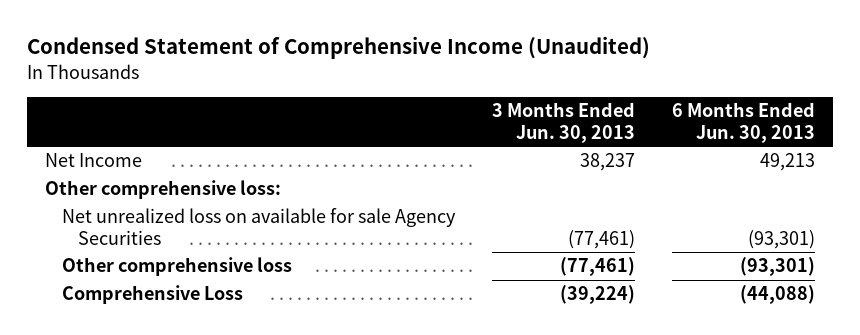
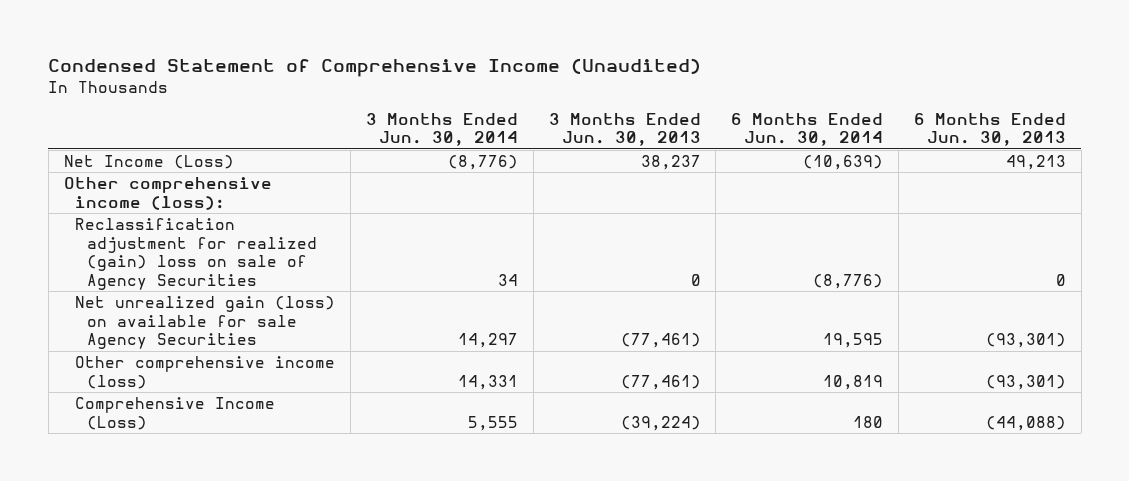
none -> [365,112,518,147] 3 Months Ended Jun. 30, 2014
none -> [731,112,884,147] 6 Months Ended Jun. 30, 2014
[45,153,143,168] Net Income -> [63,154,234,169] Net Income (Loss)
[45,180,282,200] Other comprehensive loss: -> [63,176,272,210] Other comprehensive income (loss):
none -> [75,217,317,290] Reclassification adjustment for realized (gain) loss on sale of Agency Securities
[61,208,456,246] Net unrealized loss on available for sale Agency Securities -> [75,295,336,350] Net unrealized gain (loss) on available for sale Agency Securities
[61,257,292,277] Other comprehensive loss -> [75,355,336,389] Other comprehensive income (loss)
[61,285,243,305] Comprehensive Loss -> [75,396,276,430] Comprehensive Income (Loss)

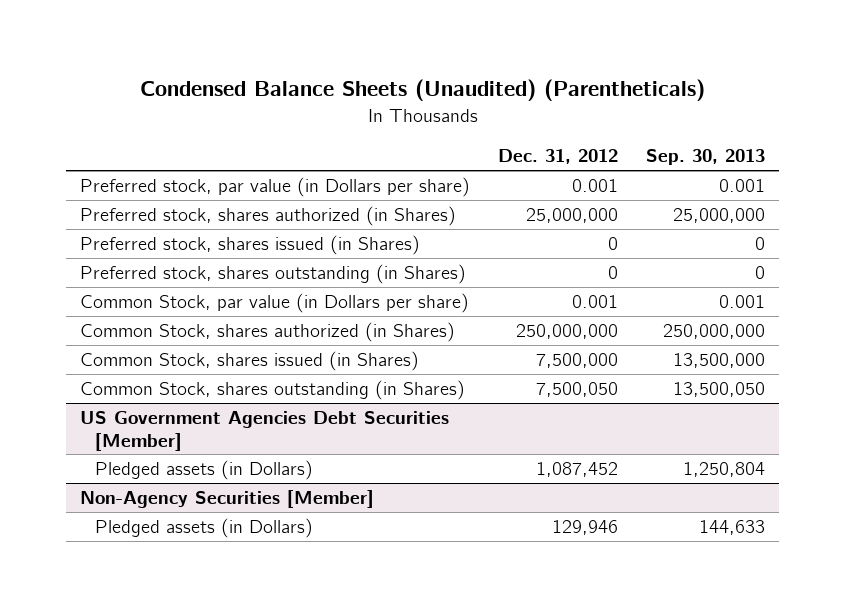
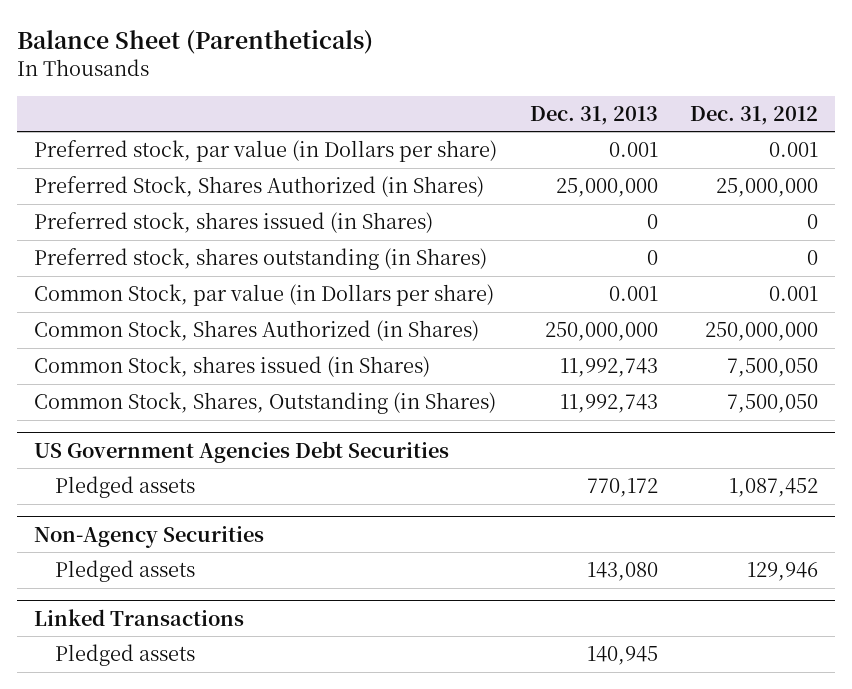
[139,79,705,102] Condensed Balance Sheets (Unaudited) (Parentheticals) -> [17,29,374,54] Balance Sheet (Parentheticals)
[646,149,766,166] Sep. 30, 2013 -> none
none -> [529,105,658,125] Dec. 31, 2013
[80,206,457,227] Preferred stock, shares authorized (in Shares) -> [33,176,484,198] Preferred Stock, Shares Authorized (in Shares)
[80,322,456,343] Common Stock, shares authorized (in Shares) -> [33,320,479,342] Common Stock, Shares Authorized (in Shares)
[536,353,619,369] 7,500,000 -> [727,358,819,378] 7,500,050
[80,380,466,401] Common Stock, shares outstanding (in Shares) -> [33,392,496,415] Common Stock, Shares, Outstanding (in Shares)
[80,411,450,451] US Government Agencies Debt Securities [Member] -> [33,440,449,463] US Government Agencies Debt Securities
[95,460,314,481] Plеdgеd assеts (in Dollars) -> [54,476,195,499] Plеdgеd assеts
[80,490,375,509] Non-Agency Securities [Member] -> [33,525,264,548] Non-Agency Securities
[95,518,314,539] Plеdgеd assеts (in Dollars) -> [54,560,195,583] Plеdgеd assеts
none -> [33,608,244,626] Linked Transactions
none -> [54,644,195,667] Plеdgеd assеts

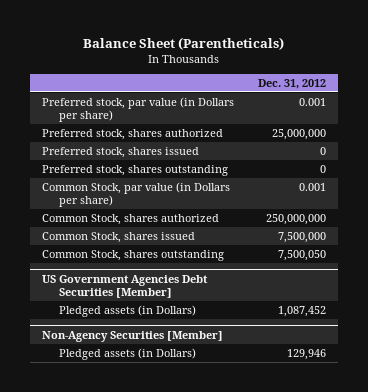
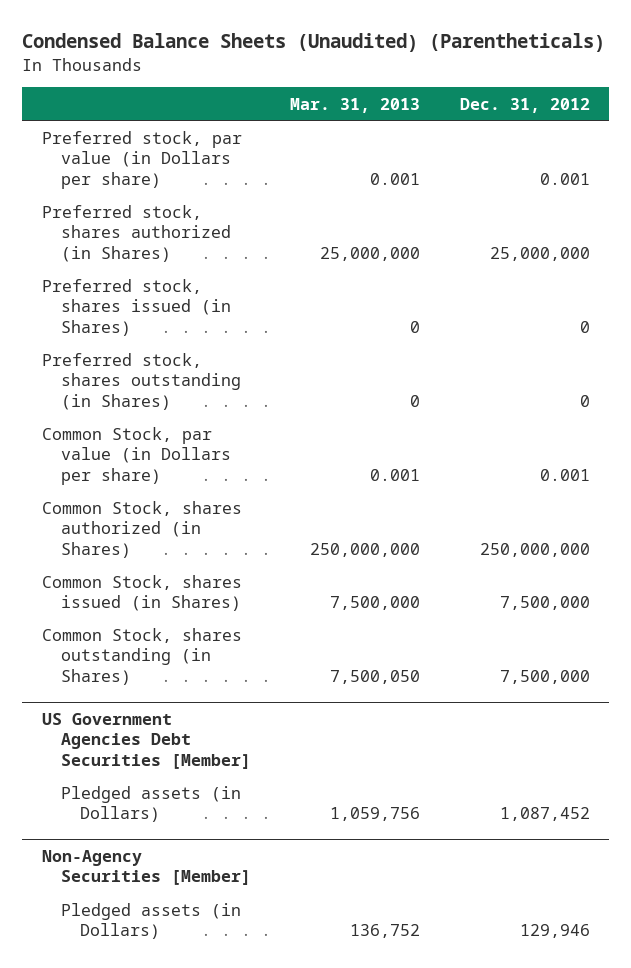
[82,36,284,50] Balance Sheet (Parentheticals) -> [22,33,606,53] Condensed Balance Sheets (Unaudited) (Parentheticals)
none -> [290,97,421,113] Mar. 31, 2013
[42,128,224,140] Preferred stock, shares authorized -> [41,204,231,262] Preferred stock, shares authorized (in Shares)
[42,146,200,158] Preferred stock, shares issued -> [41,278,231,336] Preferred stock, shares issued (in Shares)
[42,164,229,176] Preferred stock, shares outstanding -> [41,352,241,410] Preferred stock, shares outstanding (in Shares)
[42,213,220,225] Common Stock, shares authorized -> [41,500,242,558] Common Stock, shares authorized (in Shares)
[42,231,196,243] Common Stock, shares issued -> [41,574,242,612] Common Stock, shares issued (in Shares)
[42,249,225,261] Common Stock, shares outstanding -> [41,627,242,685] Common Stock, shares outstanding (in Shares)
[277,249,326,261] 7,500,050 -> [499,669,590,684] 7,500,000

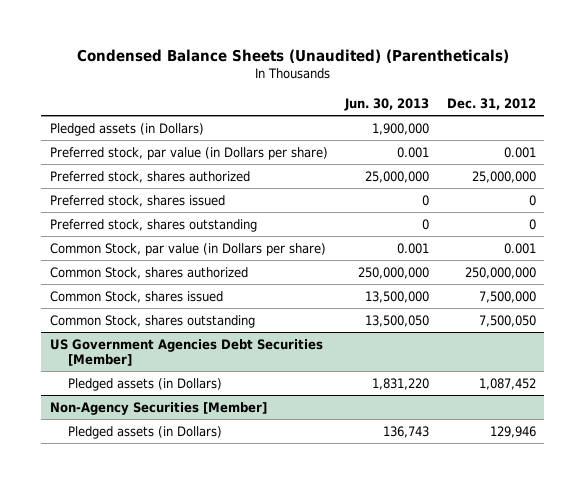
[290,97,421,113] Mar. 31, 2013 -> none
none -> [344,97,430,111] Jun. 30, 2013
none -> [49,122,204,136] Plеdgеd assеts (in Dollars)
[41,204,231,262] Preferred stock, shares authorized (in Shares) -> [49,170,250,183] Preferred stock, shares authorized
[41,278,231,336] Preferred stock, shares issued (in Shares) -> [49,194,225,207] Preferred stock, shares issued
[41,352,241,410] Preferred stock, shares outstanding (in Shares) -> [49,218,257,232] Preferred stock, shares outstanding
[41,500,242,558] Common Stock, shares authorized (in Shares) -> [49,266,248,279] Common Stock, shares authorized
[41,574,242,612] Common Stock, shares issued (in Shares) -> [49,290,223,303] Common Stock, shares issued
[41,627,242,685] Common Stock, shares outstanding (in Shares) -> [49,314,255,328] Common Stock, shares outstanding
[499,669,590,684] 7,500,000 -> [478,314,536,327] 7,500,050

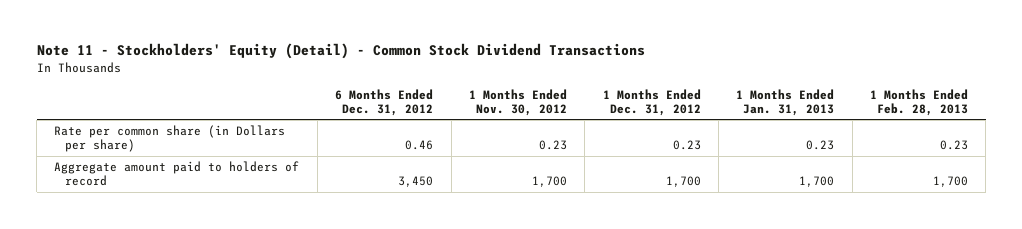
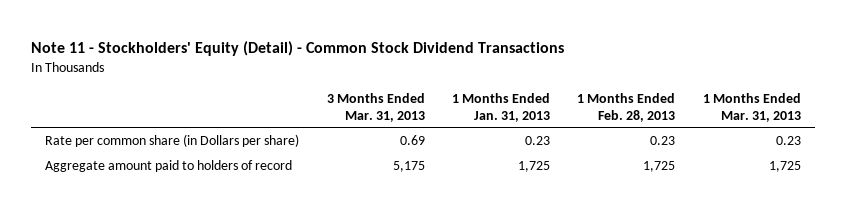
[335,88,434,117] 6 Months Ended Dec. 31, 2012 -> none
[468,88,567,117] 1 Months Ended Nov. 30, 2012 -> none
[602,88,701,117] 1 Months Ended Dec. 31, 2012 -> none
none -> [326,92,425,122] 3 Months Ended Mar. 31, 2013
none -> [702,92,801,122] 1 Months Ended Mar. 31, 2013
[799,176,835,188] 1,700 -> [518,160,551,172] 1,725
[932,176,968,188] 1,700 -> [643,160,676,172] 1,725

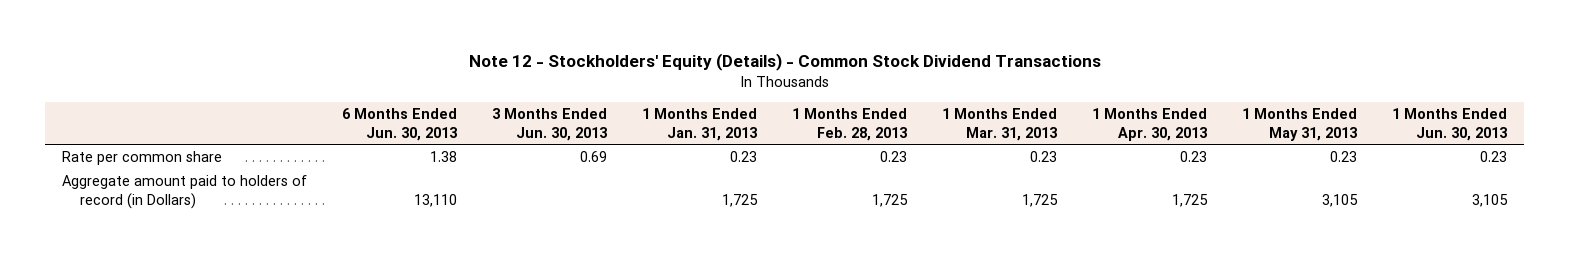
[31,41,565,57] Note 11 - Stockholders' Equity (Detail) - Common Stock Dividend Transactions -> [468,53,1101,72] Note 12 - Stockholders' Equity (Details) - Common Stock Dividend Transactions
[326,92,425,122] 3 Months Ended Mar. 31, 2013 -> none
none -> [342,107,458,141] 6 Months Ended Jun. 30, 2013
none -> [492,107,608,141] 3 Months Ended Jun. 30, 2013
none -> [1091,107,1207,141] 1 Months Ended Apr. 30, 2013
none -> [1241,107,1357,141] 1 Months Ended May 31, 2013
none -> [1391,107,1507,141] 1 Months Ended Jun. 30, 2013
[45,133,300,147] Rate per common share (in Dollars per share) -> [62,151,223,166] Rate per common share
[45,159,293,172] Aggregate amount paid to holders of record -> [62,175,308,209] Aggregate amount paid to holders of record (in Dollars)

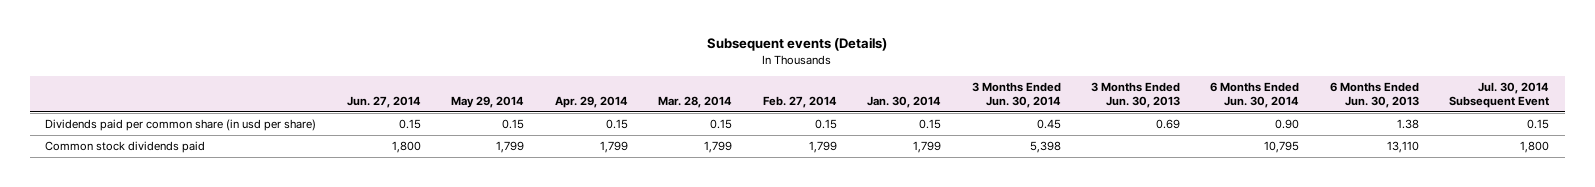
[468,53,1101,72] Note 12 - Stockholders' Equity (Details) - Common Stock Dividend Transactions -> [707,37,888,52] Subsequent events (Details)
[642,107,758,141] 1 Months Ended Jan. 31, 2013 -> none
[792,107,908,141] 1 Months Ended Feb. 28, 2013 -> none
[941,107,1057,141] 1 Months Ended Mar. 31, 2013 -> none
[1091,107,1207,141] 1 Months Ended Apr. 30, 2013 -> none
[1241,107,1357,141] 1 Months Ended May 31, 2013 -> none
[1391,107,1507,141] 1 Months Ended Jun. 30, 2013 -> none
none -> [346,95,421,108] Jun. 27, 2014
none -> [451,95,525,108] May 29, 2014
none -> [554,95,628,108] Apr. 29, 2014
none -> [658,95,733,108] Mar. 28, 2014
none -> [762,95,837,108] Feb. 27, 2014
none -> [867,95,942,108] Jan. 30, 2014
none -> [971,81,1061,108] 3 Months Ended Jun. 30, 2014
none -> [1210,81,1300,108] 6 Months Ended Jun. 30, 2014
none -> [1449,81,1550,108] Jul. 30, 2014 Subsequent Event
[62,151,223,166] Rate per common share -> [45,118,317,131] Dividends paid per common share (in usd per share)
[62,175,308,209] Aggregate amount paid to holders of record (in Dollars) -> [45,140,206,153] Common stock dividends paid

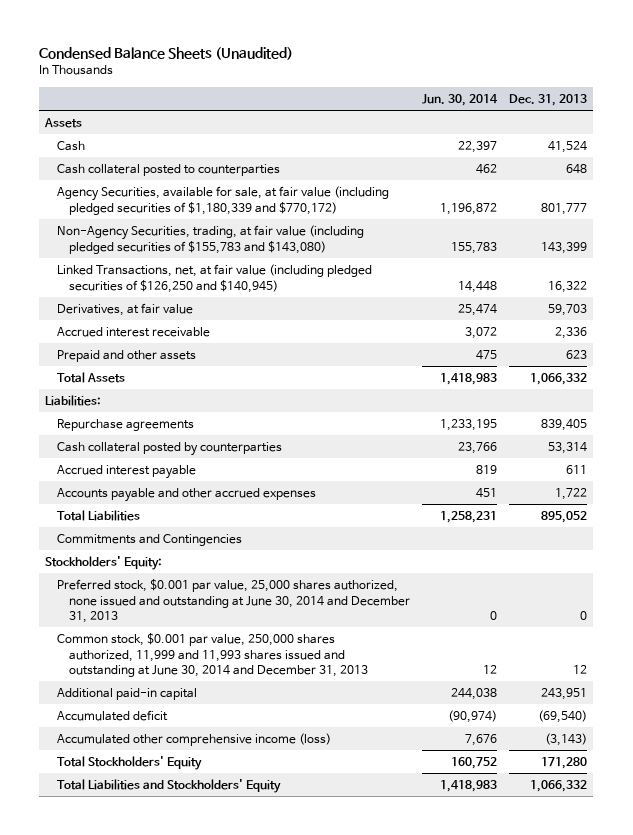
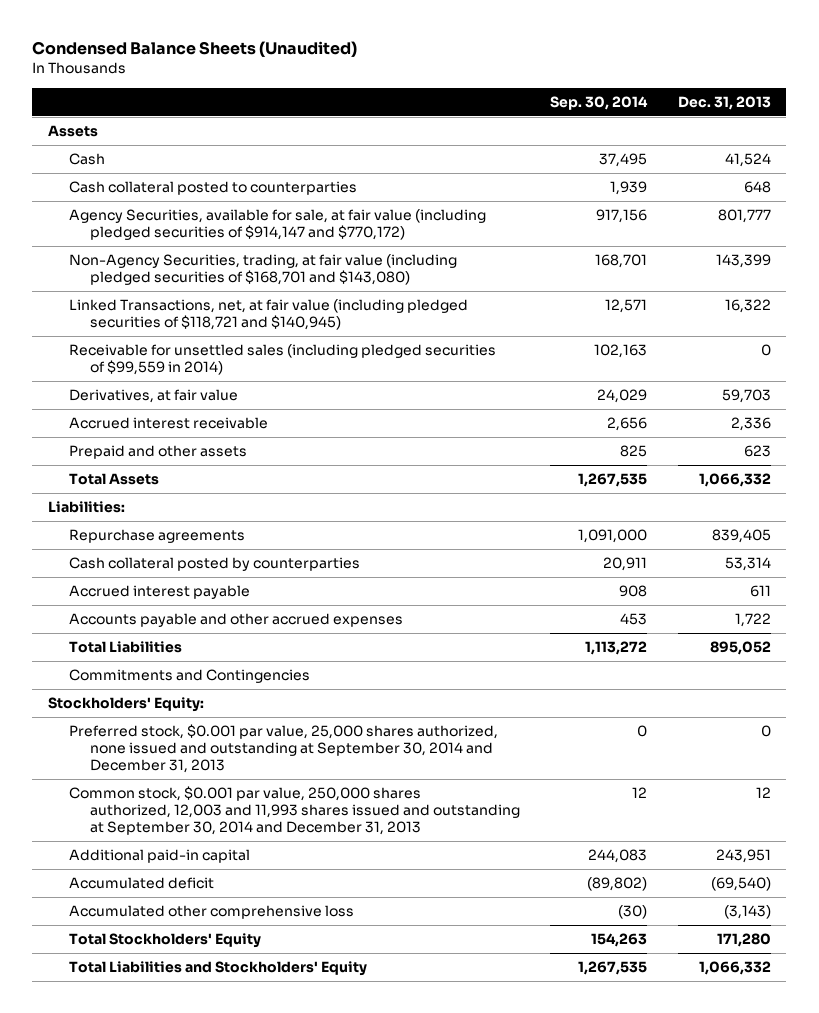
[421,93,498,106] Jun. 30, 2014 -> none
none -> [550,95,649,110] Sep. 30, 2014
[57,186,390,215] Agency Securities, available for sale, at fair value (including pledged securities of $1,180,339 and $770,172) -> [68,209,486,241] Agency Securities, available for sale, at fair value (including pledged securities of $914,147 and $770,172)
[57,225,365,254] Non-Agency Securities, trading, at fair value (including pledged securities of $155,783 and $143,080) -> [68,254,457,286] Non-Agency Securities, trading, at fair value (including pledged securities of $168,701 and $143,080)
[57,264,373,293] Linked Transactions, net, at fair value (including pledged securities of $126,250 and $140,945) -> [68,299,468,331] Linked Transactions, net, at fair value (including pledged securities of $118,721 and $140,945)
none -> [68,344,496,376] Receivable for unsettled sales (including pledged securities of $99,559 in 2014)
[57,579,410,623] Preferred stock, $0.001 par value, 25,000 shares authorized, none issued and outstanding at June 30, 2014 and December 31, 2013 -> [68,724,498,774] Preferred stock, $0.001 par value, 25,000 shares authorized, none issued and outstanding at September 30, 2014 and December 31, 2013
[57,633,368,677] Common stock, $0.001 par value, 250,000 shares authorized, 11,999 and 11,993 shares issued and outstanding at June 30, 2014 and December 31, 2013 -> [68,786,521,836] Common stock, $0.001 par value, 250,000 shares authorized, 12,003 and 11,993 shares issued and outstanding at September 30, 2014 and December 31, 2013
[57,733,332,747] Accumulated other comprehensive income (loss) -> [68,905,354,920] Accumulated other comprehensive loss

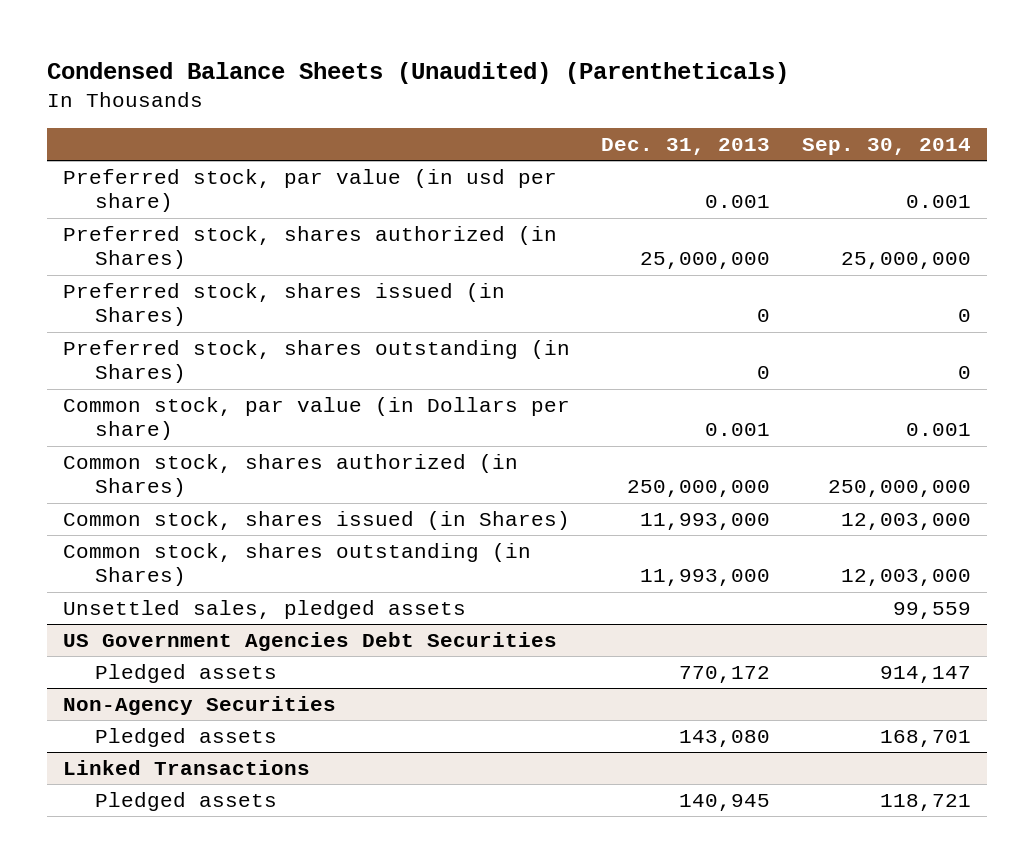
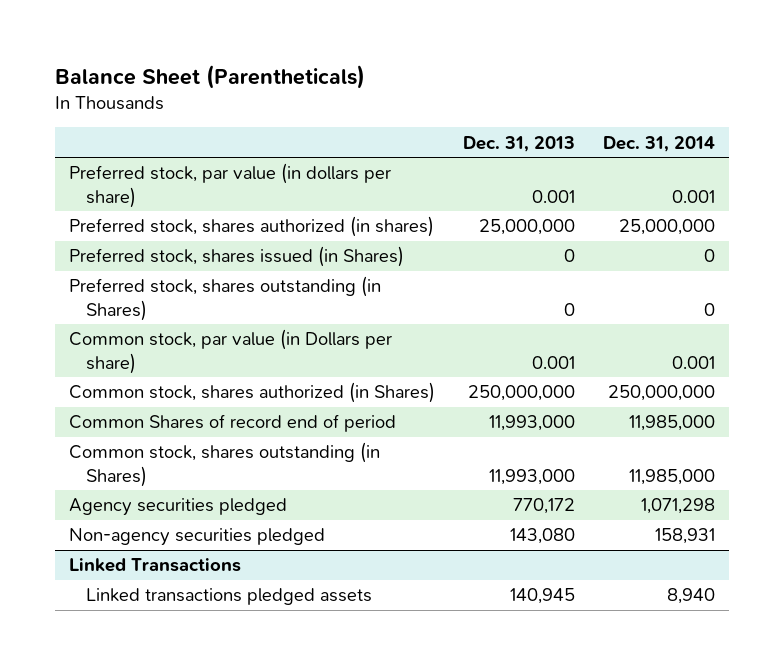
[46,62,789,85] Condensed Balance Sheets (Unaudited) (Parentheticals) -> [55,64,366,89] Balance Sheet (Parentheticals)
[802,137,972,155] Sep. 30, 2014 -> none
none -> [602,135,715,152] Dec. 31, 2014
[62,169,557,213] Preferred stock, par value (in usd per share) -> [69,163,392,208] Preferred stock, par value (in dollars per share)
[62,226,557,270] Preferred stock, shares authorized (in Shares) -> [69,216,435,238] Preferred stock, shares authorized (in shares)
[62,511,570,531] Common stock, shares issued (in Shares) -> [69,414,397,433] Common Shares of record end of period
[62,600,466,620] Unsettled sales, pledged assets -> none
[62,632,557,652] US Government Agencies Debt Securities -> none
[62,696,336,716] Non-Agency Securities -> none
[95,664,278,684] Plеdgеd assеts -> [69,498,288,517] Agency securities pledged
[95,728,278,748] Plеdgеd assеts -> [69,528,326,547] Non-agency securities pledged
[95,792,278,812] Plеdgеd assеts -> [86,588,373,606] Linked transactions pledged assets

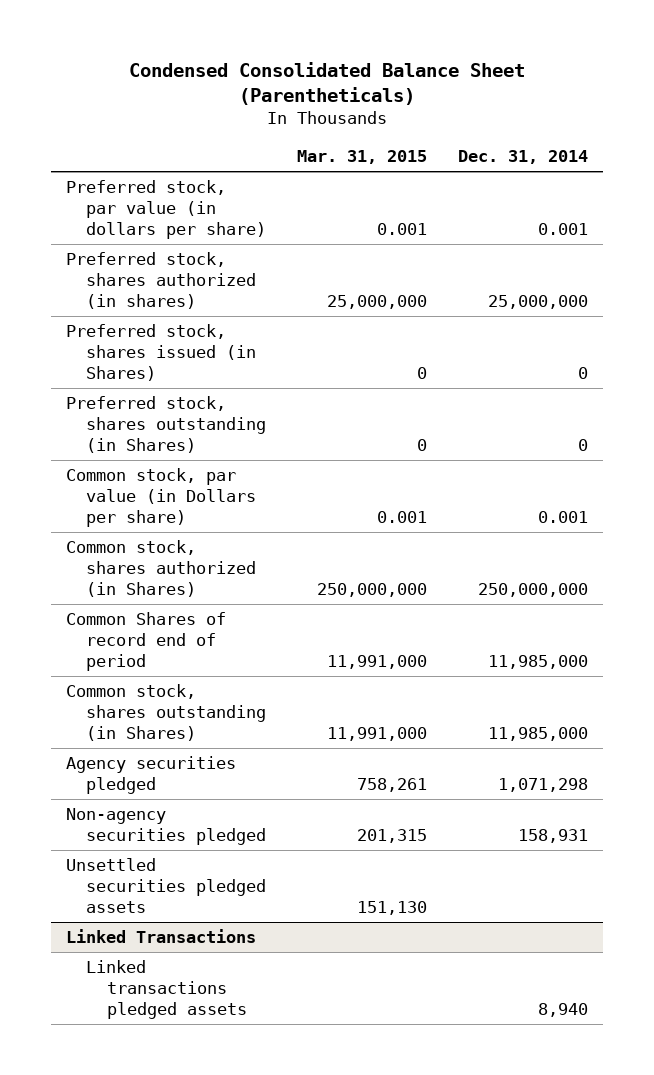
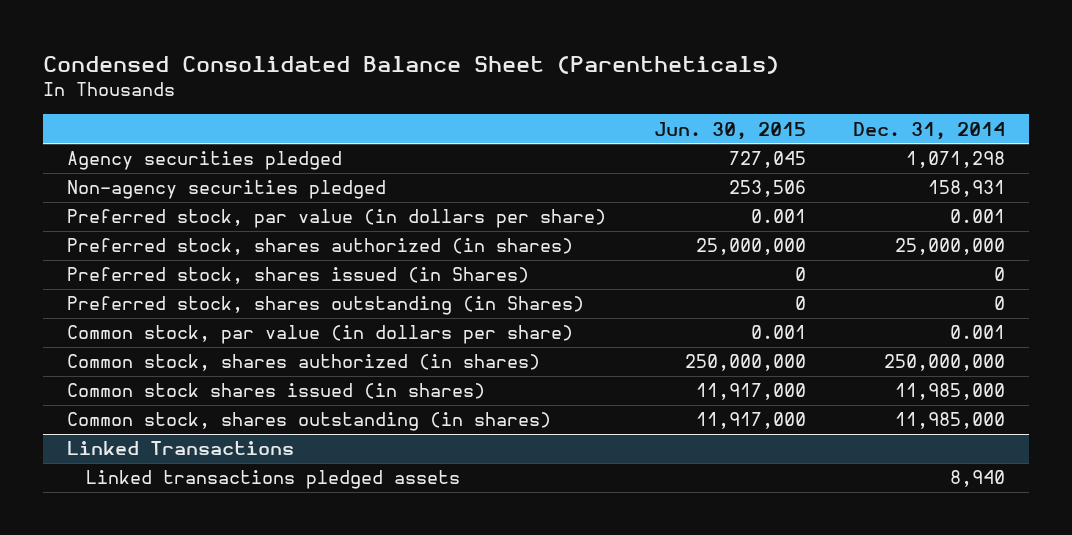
[297,150,428,165] Mar. 31, 2015 -> none
none -> [653,121,806,140] Jun. 30, 2015
[66,756,237,794] Agency securities pledged -> [67,151,343,171] Agency securities pledged
[66,808,267,845] Non-agency securities pledged -> [67,180,387,200] Non-agency securities pledged
[66,858,267,913] Unsettled securities pledged assets -> none
[66,468,257,527] Common stock, par value (in Dollars per share) -> [67,325,574,345] Common stock, par value (in dollars per share)
[66,540,257,597] Common stock, shares authorized (in Shares) -> [67,354,541,372] Common stock, shares authorized (in shares)
[66,612,227,671] Common Shares of record end of period -> [67,383,486,400] Common stock shares issued (in shares)
[66,684,267,741] Common stock, shares outstanding (in Shares) -> [67,412,552,432] Common stock, shares outstanding (in shares)

